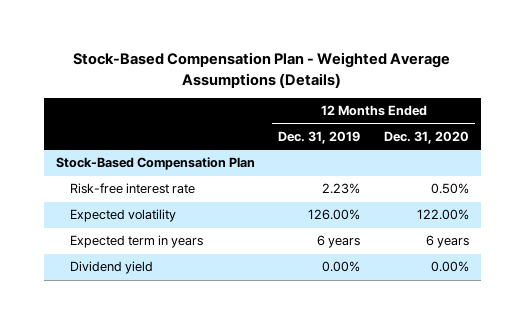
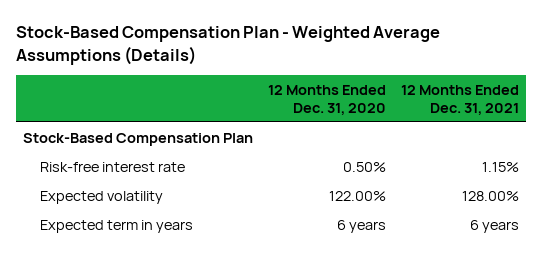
[278,130,361,144] Dec. 31, 2019 -> none
none -> [400,84,519,115] 12 Months Ended Dec. 31, 2021
[70,261,154,275] Dividend yield -> none

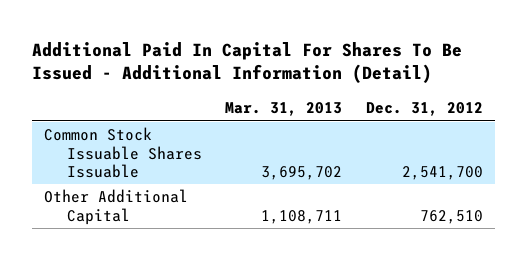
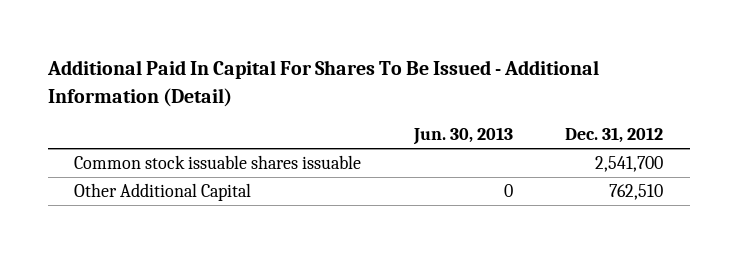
[225,102,343,117] Mar. 31, 2013 -> none
none -> [412,127,513,146] Jun. 30, 2013
[43,127,202,178] Common Stock Issuable Shares Issuable -> [74,155,362,170] Common stock issuable shares issuable

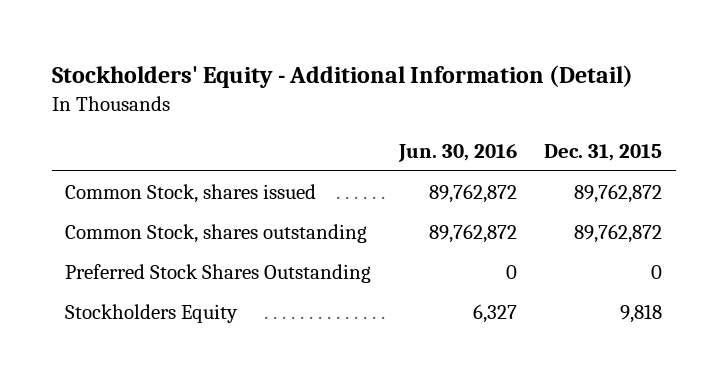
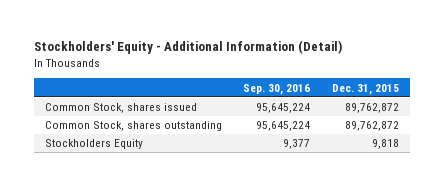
[397,143,517,162] Jun. 30, 2016 -> none
none -> [243,83,311,95] Sep. 30, 2016
[65,263,372,283] Preferred Stock Shares Outstanding -> none

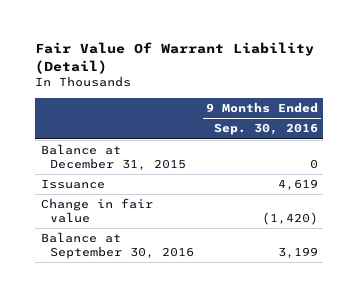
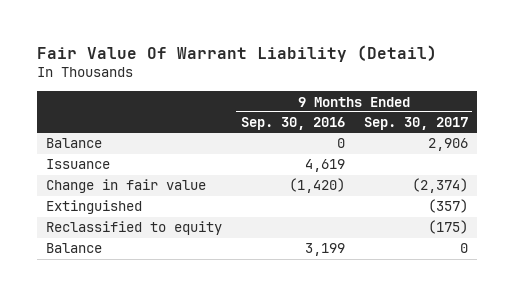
none -> [363,117,468,131] Sep. 30, 2017
[40,144,187,171] Balance at December 31, 2015 -> [46,138,103,149] Balance
none -> [46,200,143,215] Extinguished
none -> [46,221,223,236] Reclassified to equity
[40,232,195,260] Balance at September 30, 2016 -> [46,243,103,254] Balance

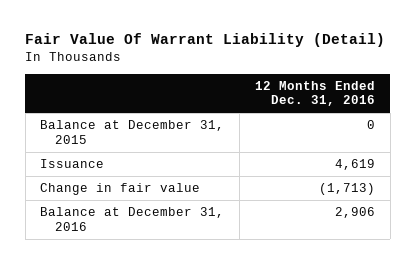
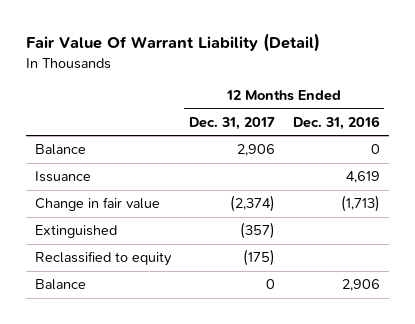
none -> [188,116,275,130] Dec. 31, 2017
[40,119,225,144] Balance at December 31, 2015 -> [34,144,86,156] Balance
none -> [34,225,117,239] Extinguished
none -> [34,251,172,267] Reclassified to equity
[40,206,225,231] Balance at December 31, 2016 -> [34,279,86,291] Balance

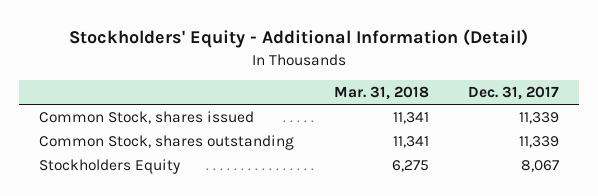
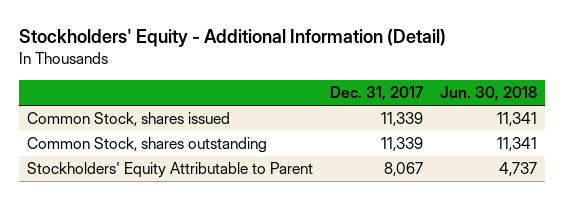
[333,86,429,101] Mar. 31, 2018 -> none
none -> [439,86,537,102] Jun. 30, 2018
[38,158,180,174] Stockholders Equity -> [27,162,314,179] Stockholders' Equity Attributable to Parent

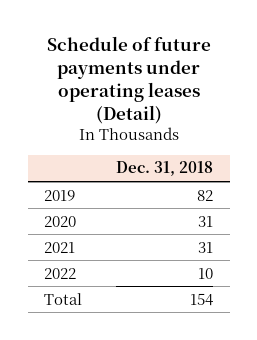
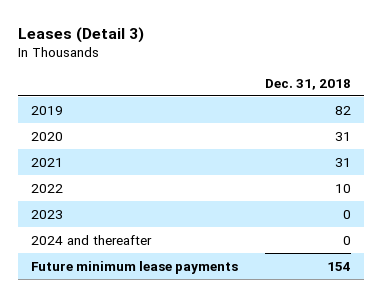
[46,35,211,124] Schedule of future payments under operating leases (Detail) -> [18,26,145,43] Leases (Detail 3)
none -> [31,209,64,219] 2023
none -> [31,234,153,245] 2024 and thereafter
[44,292,83,305] Total -> [31,260,239,274] Future minimum lease payments

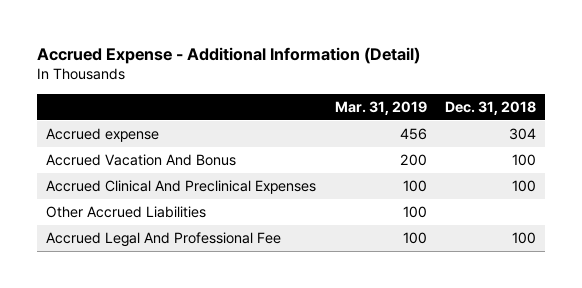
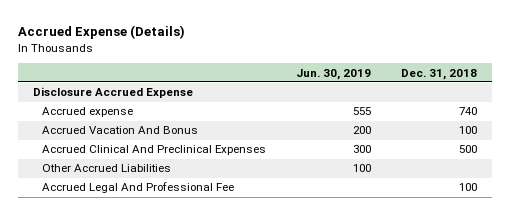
[37,46,421,64] Accrued Expense - Additional Information (Detail) -> [18,25,186,40] Accrued Expense (Details)
[334,101,427,116] Mar. 31, 2019 -> none
none -> [295,68,371,80] Jun. 30, 2019
none -> [33,87,194,99] Disclosure Accrued Expense
[508,128,536,141] 304 -> [459,107,478,116] 740
[511,180,536,193] 100 -> [459,145,478,154] 500

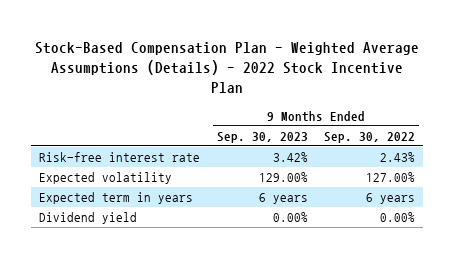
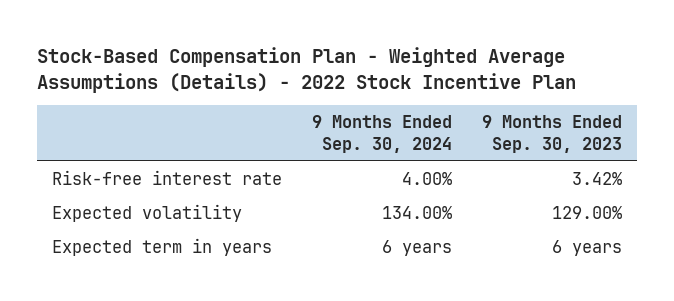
[323,131,415,143] Sep. 30, 2022 -> none
none -> [312,115,453,153] 9 Months Ended Sep. 30, 2024
[39,212,138,225] Dividend yield -> none

